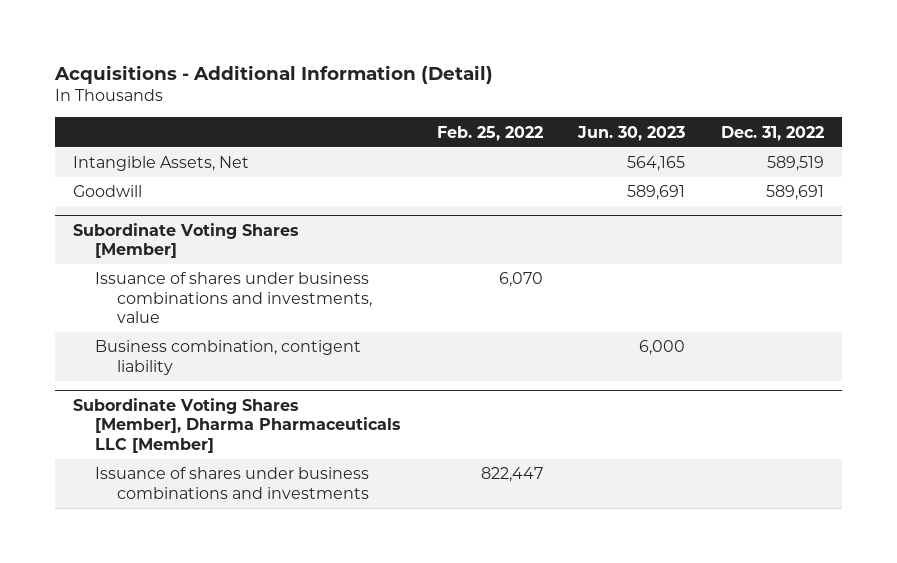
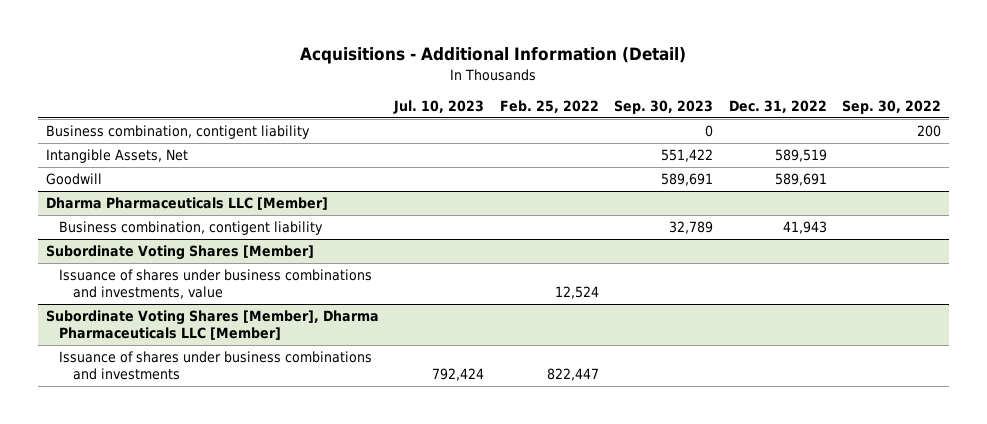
[577,125,686,141] Jun. 30, 2023 -> none
none -> [393,99,485,114] Jul. 10, 2023
none -> [614,99,714,114] Sep. 30, 2023
none -> [841,99,941,114] Sep. 30, 2022
none -> [46,125,311,140] Business combination, contigent liability
none -> [46,197,329,211] Dharma Pharmaceuticals LLC [Member]
none -> [59,221,324,236] Business combination, contigent liability
[94,340,361,375] Business combination, contigent liability -> none
[498,272,543,288] 6,070 -> [554,286,599,300] 12,524

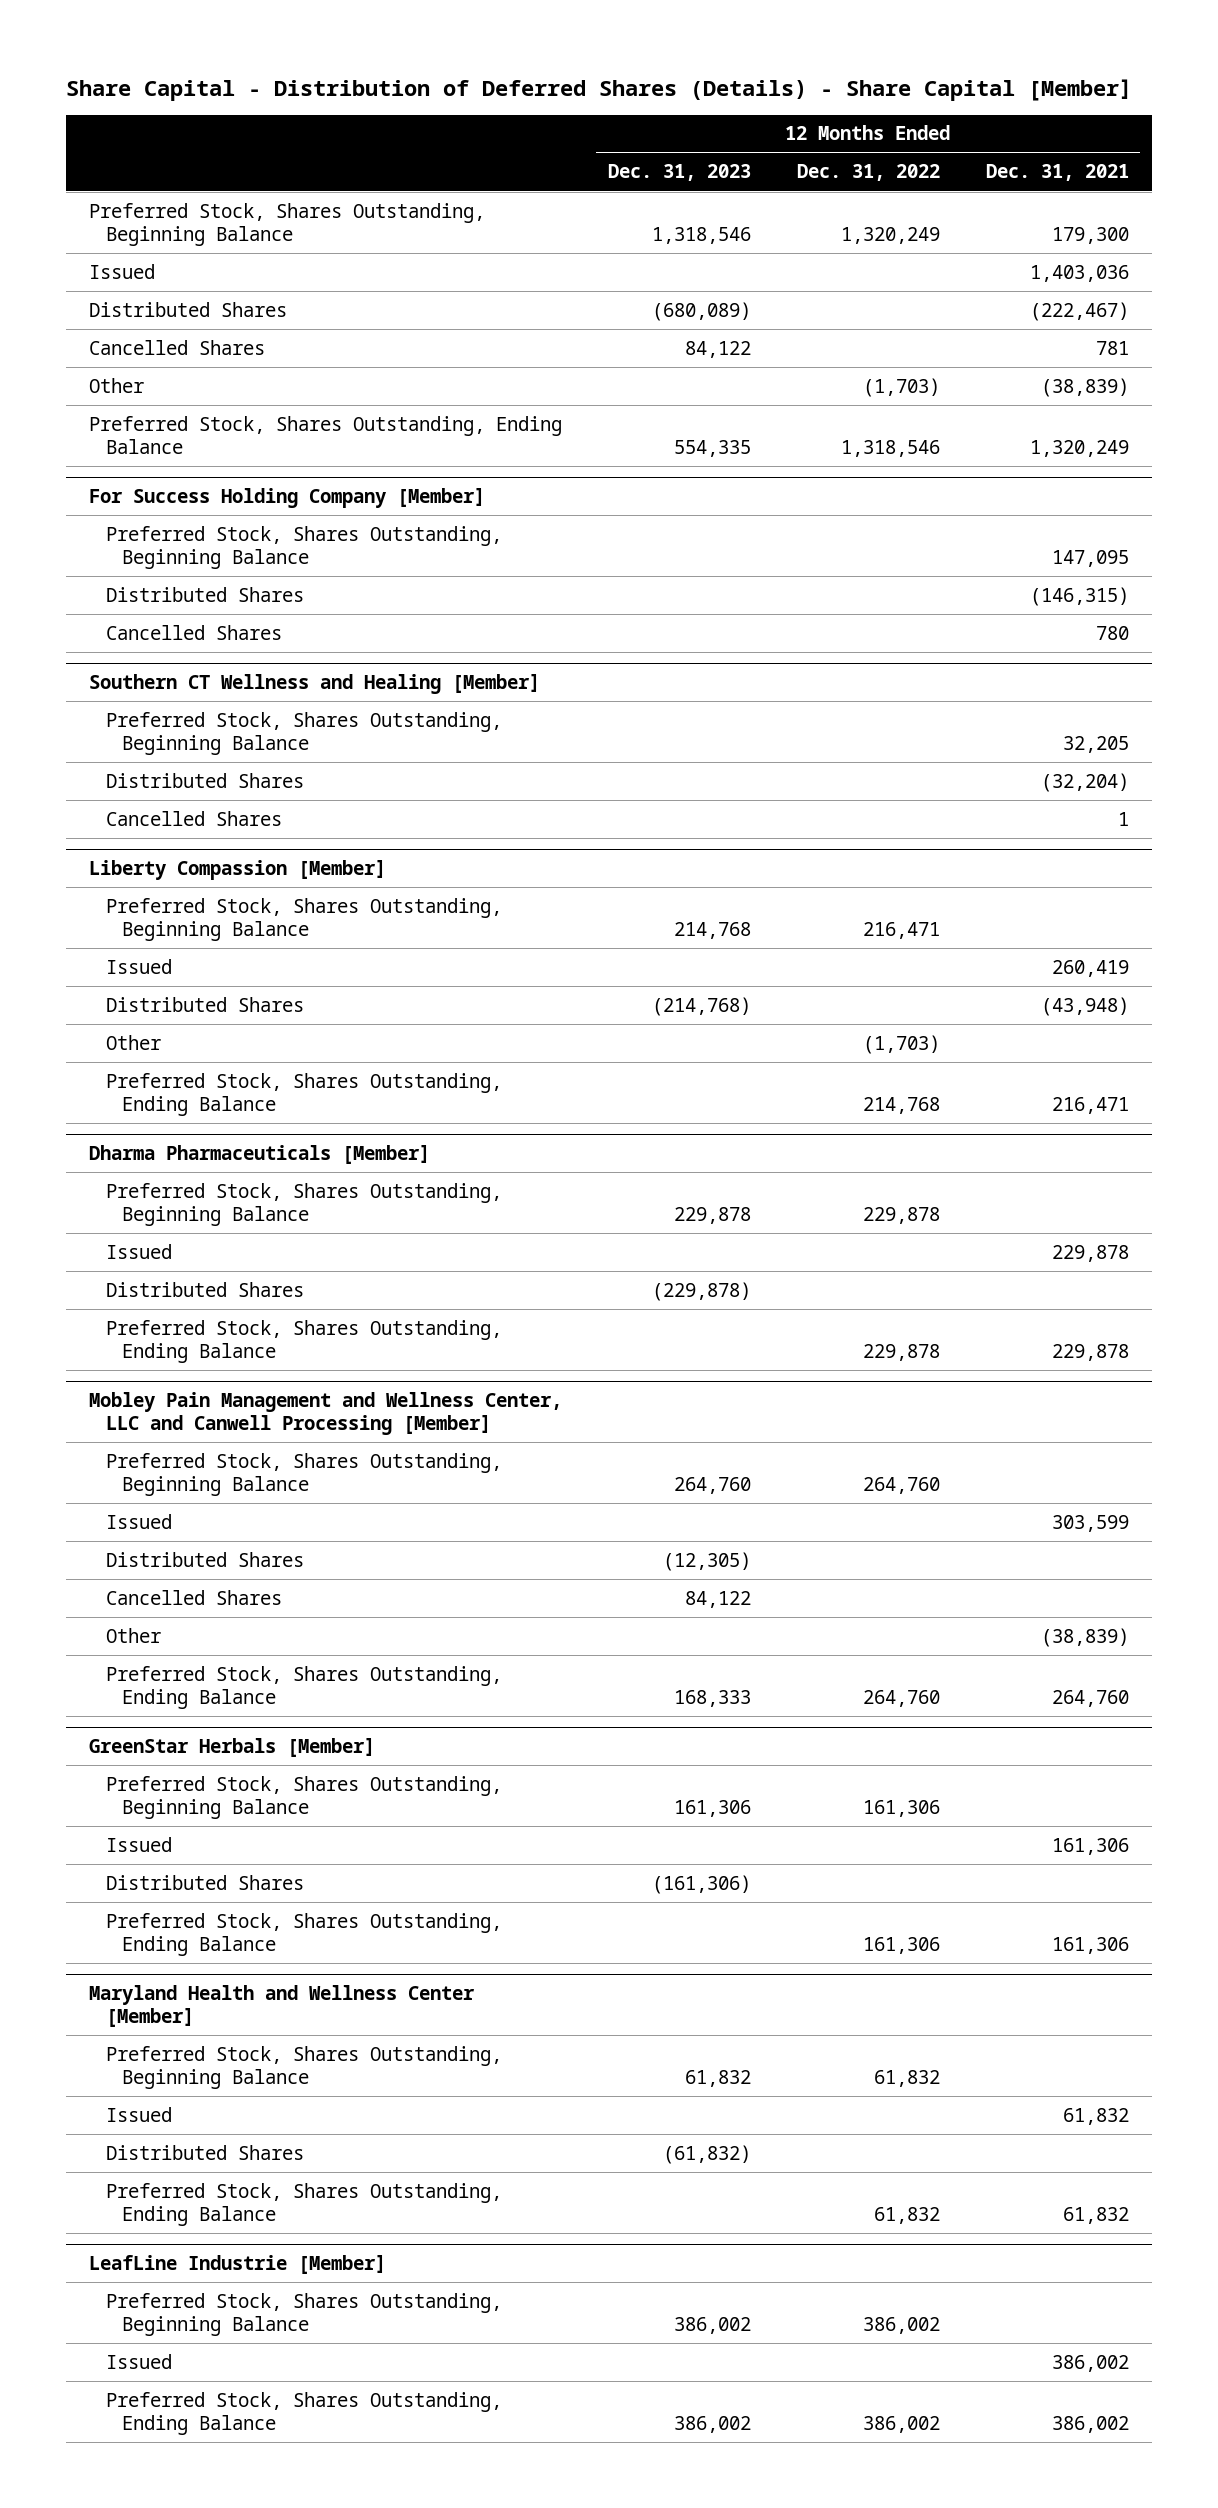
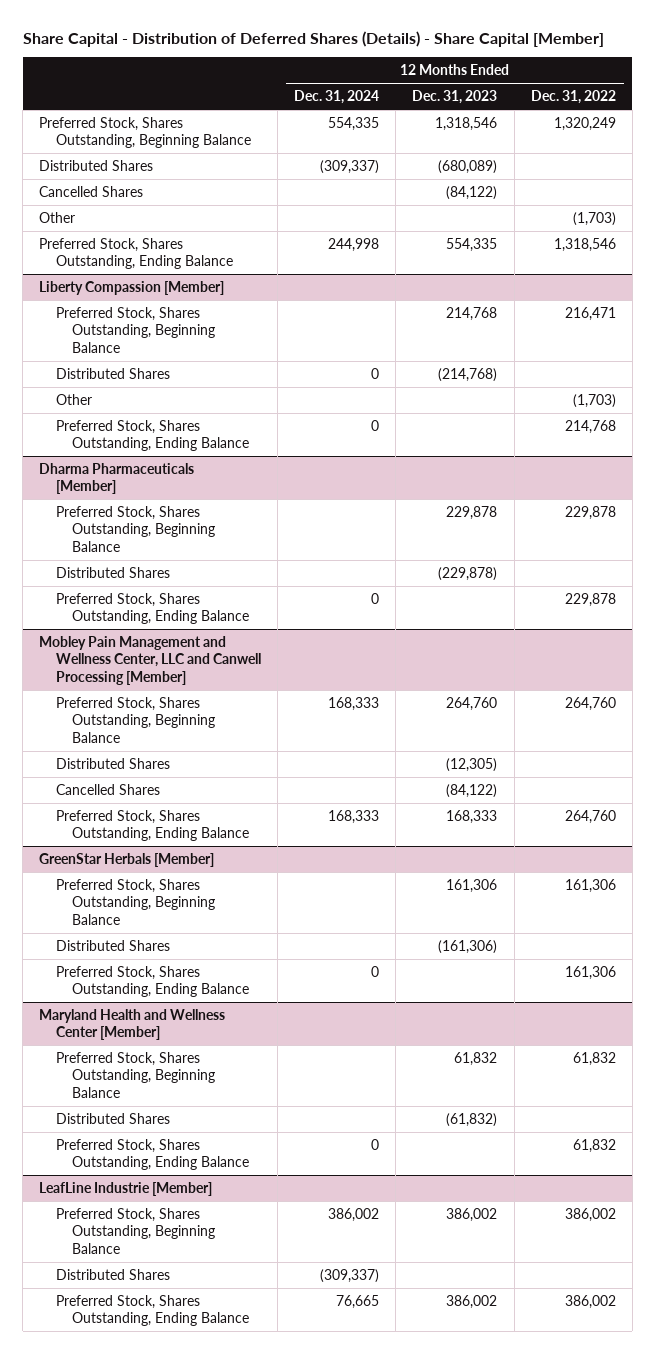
[985,164,1129,182] Dec. 31, 2021 -> none
none -> [294,90,380,105] Dec. 31, 2024
[89,263,156,279] Issued -> none
[684,340,751,358] 84,122 -> [446,185,498,200] (84,122)
[89,488,486,509] For Success Holding Company [Member] -> none
[105,525,502,569] Preferred Stock, Shares Outstanding, Beginning Balance -> none
[105,586,304,602] Distributed Shares -> none
[105,624,282,640] Cancelled Shares -> none
[89,674,541,695] Southern CT Wellness and Healing [Member] -> none
[105,711,502,755] Preferred Stock, Shares Outstanding, Beginning Balance -> none
[105,772,304,788] Distributed Shares -> none
[105,810,282,826] Cancelled Shares -> none
[105,958,172,974] Issued -> none
[105,1243,172,1259] Issued -> none
[105,1513,172,1529] Issued -> none
[105,1627,161,1643] Other -> none
[684,1590,751,1608] 84,122 -> [446,783,498,798] (84,122)
[105,1836,172,1852] Issued -> none
[105,2106,172,2122] Issued -> none
[105,2353,172,2369] Issued -> none
none -> [55,1268,170,1280] Distributed Shares

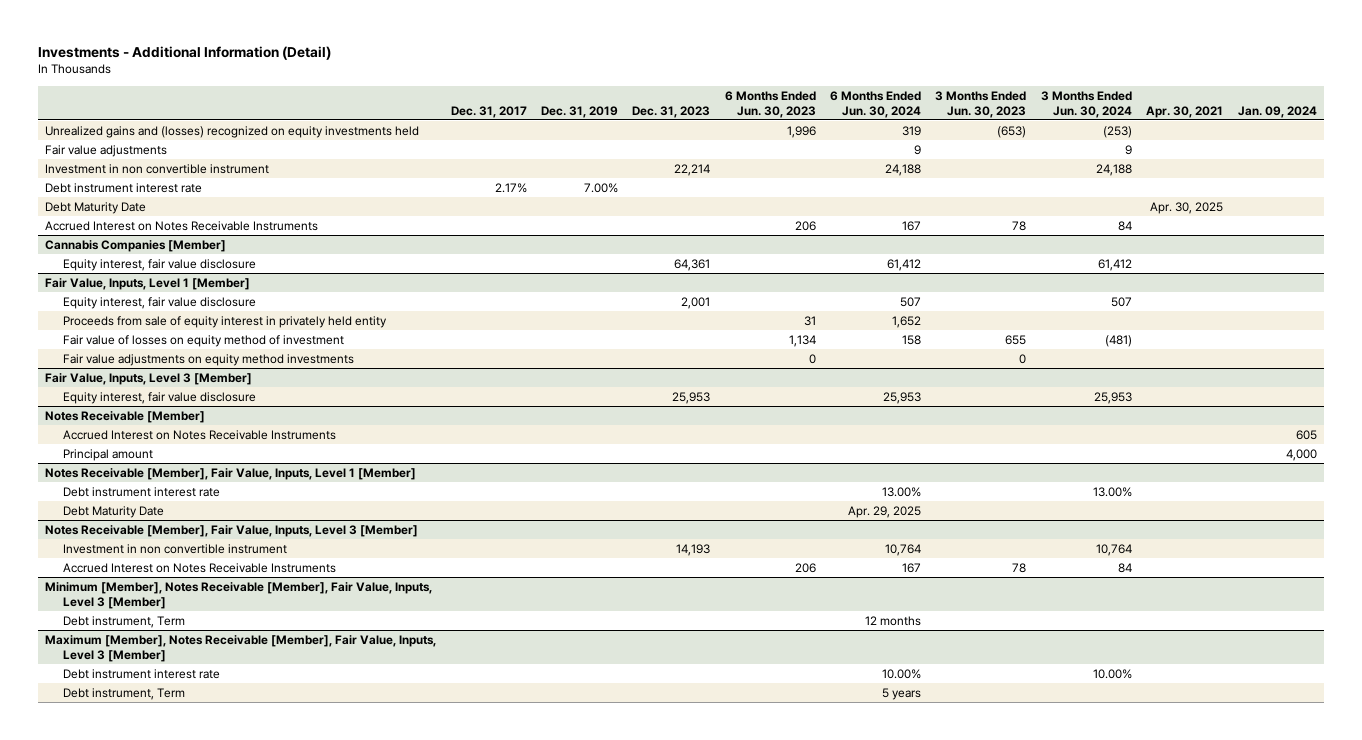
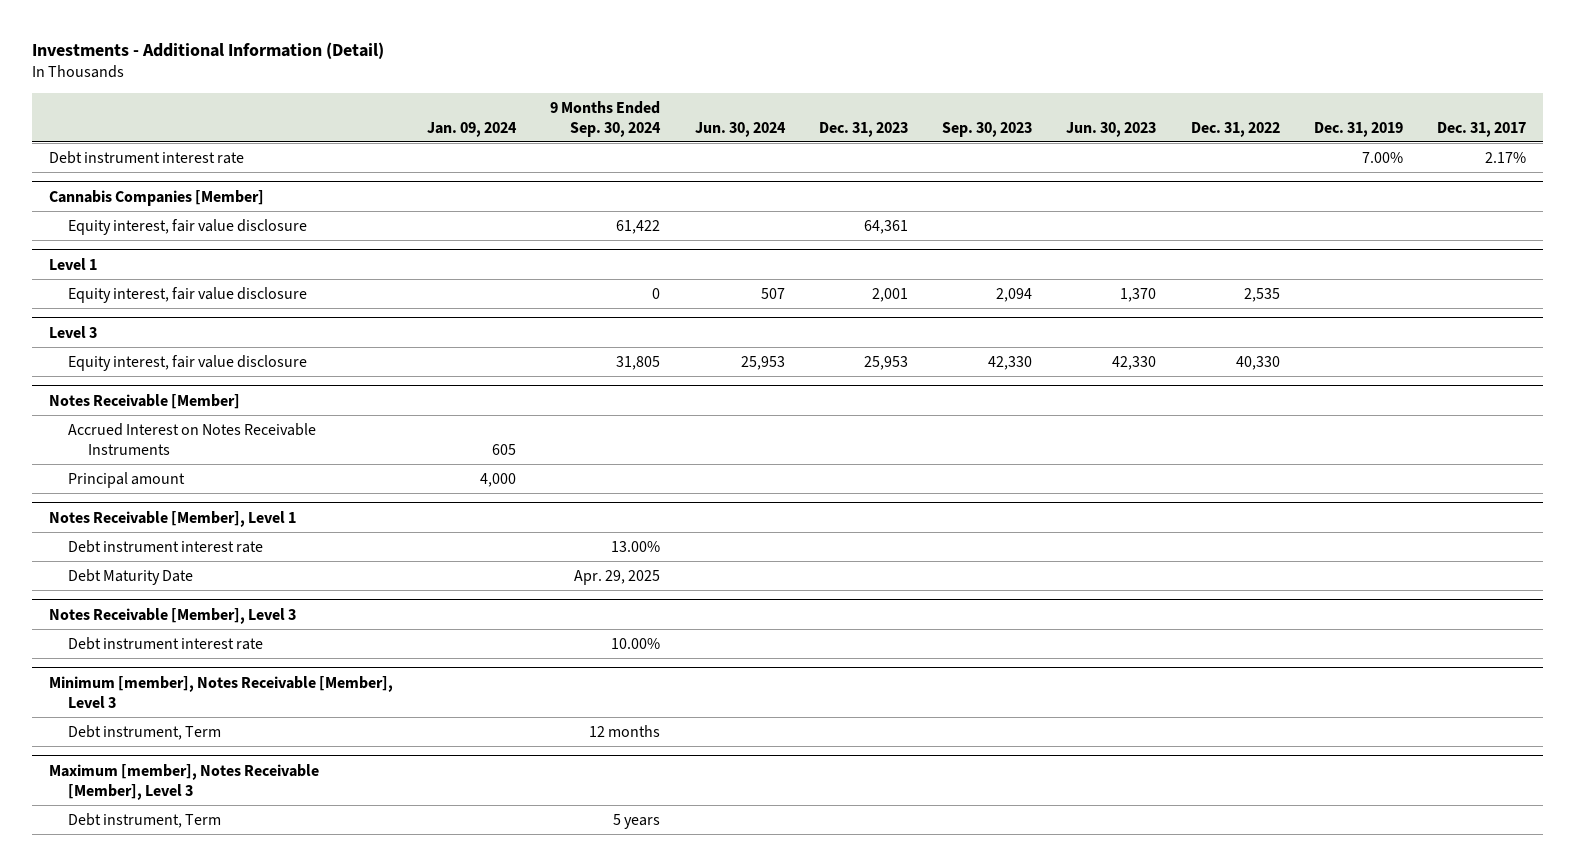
[724,90,816,118] 6 Months Ended Jun. 30, 2023 -> none
[830,90,922,118] 6 Months Ended Jun. 30, 2024 -> none
[935,90,1027,118] 3 Months Ended Jun. 30, 2023 -> none
[1040,90,1132,118] 3 Months Ended Jun. 30, 2024 -> none
[1146,105,1224,118] Apr. 30, 2021 -> none
none -> [550,100,662,137] 9 Months Ended Sep. 30, 2024
none -> [694,121,786,137] Jun. 30, 2024
none -> [942,121,1033,137] Sep. 30, 2023
none -> [1066,121,1157,137] Jun. 30, 2023
none -> [1190,121,1280,137] Dec. 31, 2022
[45,125,420,138] Unrealized gains and (losses) recognized on equity investments held -> none
[45,144,168,157] Fair value adjustments -> none
[45,163,270,174] Investment in non convertible instrument -> none
[45,201,147,214] Debt Maturity Date -> none
[45,220,319,231] Accrued Interest on Notes Receivable Instruments -> none
[45,277,251,290] Fair Value, Inputs, Level 1 [Member] -> [48,257,97,270] Level 1
[63,315,388,328] Proceeds from sale of equity interest in privately held entity -> none
[63,334,345,347] Fair value of losses on equity method of investment -> none
[63,353,355,366] Fair value adjustments on equity method investments -> none
[45,372,253,385] Fair Value, Inputs, Level 3 [Member] -> [48,325,97,338] Level 3
[45,467,417,480] Notes Receivable [Member], Fair Value, Inputs, Level 1 [Member] -> [48,510,296,527] Notes Receivable [Member], Level 1
[63,543,288,554] Investment in non convertible instrument -> none
[63,562,337,573] Accrued Interest on Notes Receivable Instruments -> none
[45,524,419,537] Notes Receivable [Member], Fair Value, Inputs, Level 3 [Member] -> [48,607,296,624] Notes Receivable [Member], Level 3
none -> [68,636,264,650] Debt instrument interest rate
[45,581,433,610] Minimum [Member], Notes Receivable [Member], Fair Value, Inputs, Level 3 [Member] -> [48,675,393,708] Minimum [member], Notes Receivable [Member], Level 3
[63,668,221,679] Debt instrument interest rate -> none
[45,634,437,663] Maximum [Member], Notes Receivable [Member], Fair Value, Inputs, Level 3 [Member] -> [48,763,319,800] Maximum [member], Notes Receivable [Member], Level 3

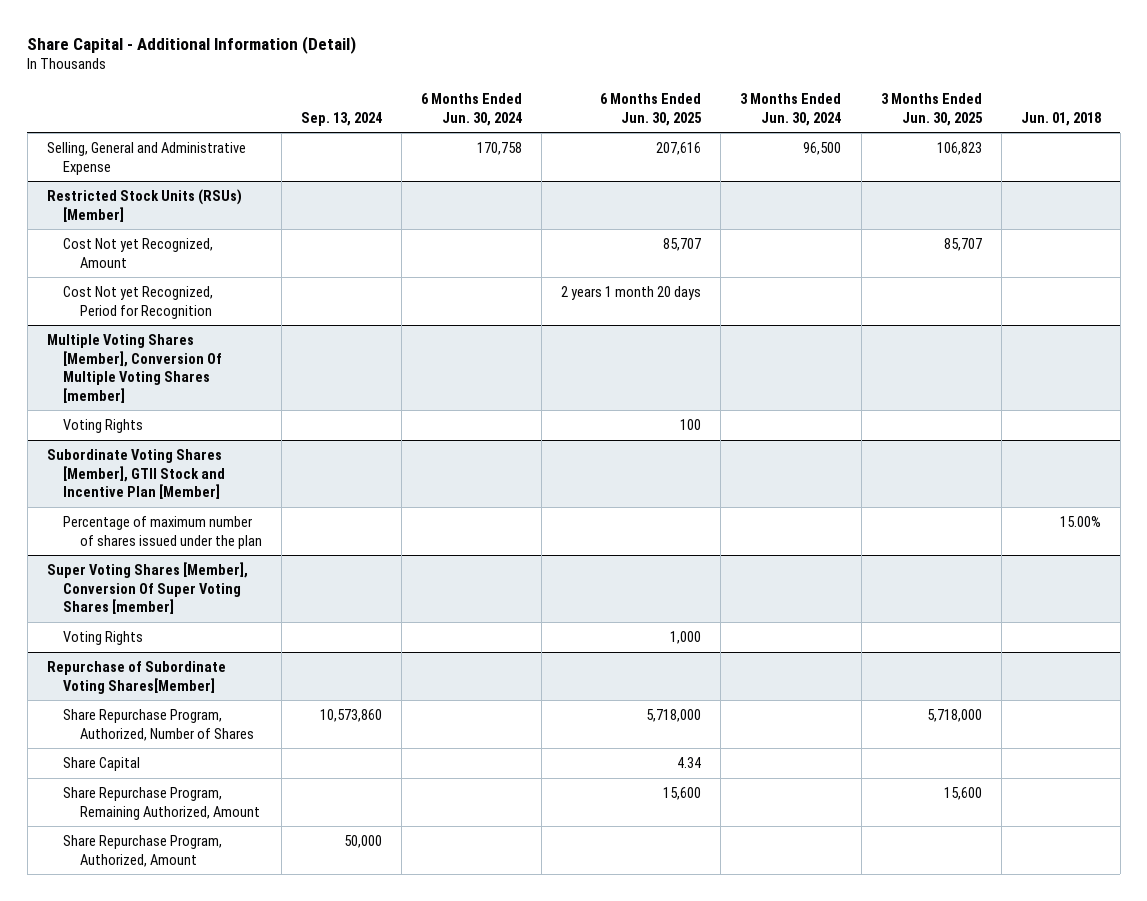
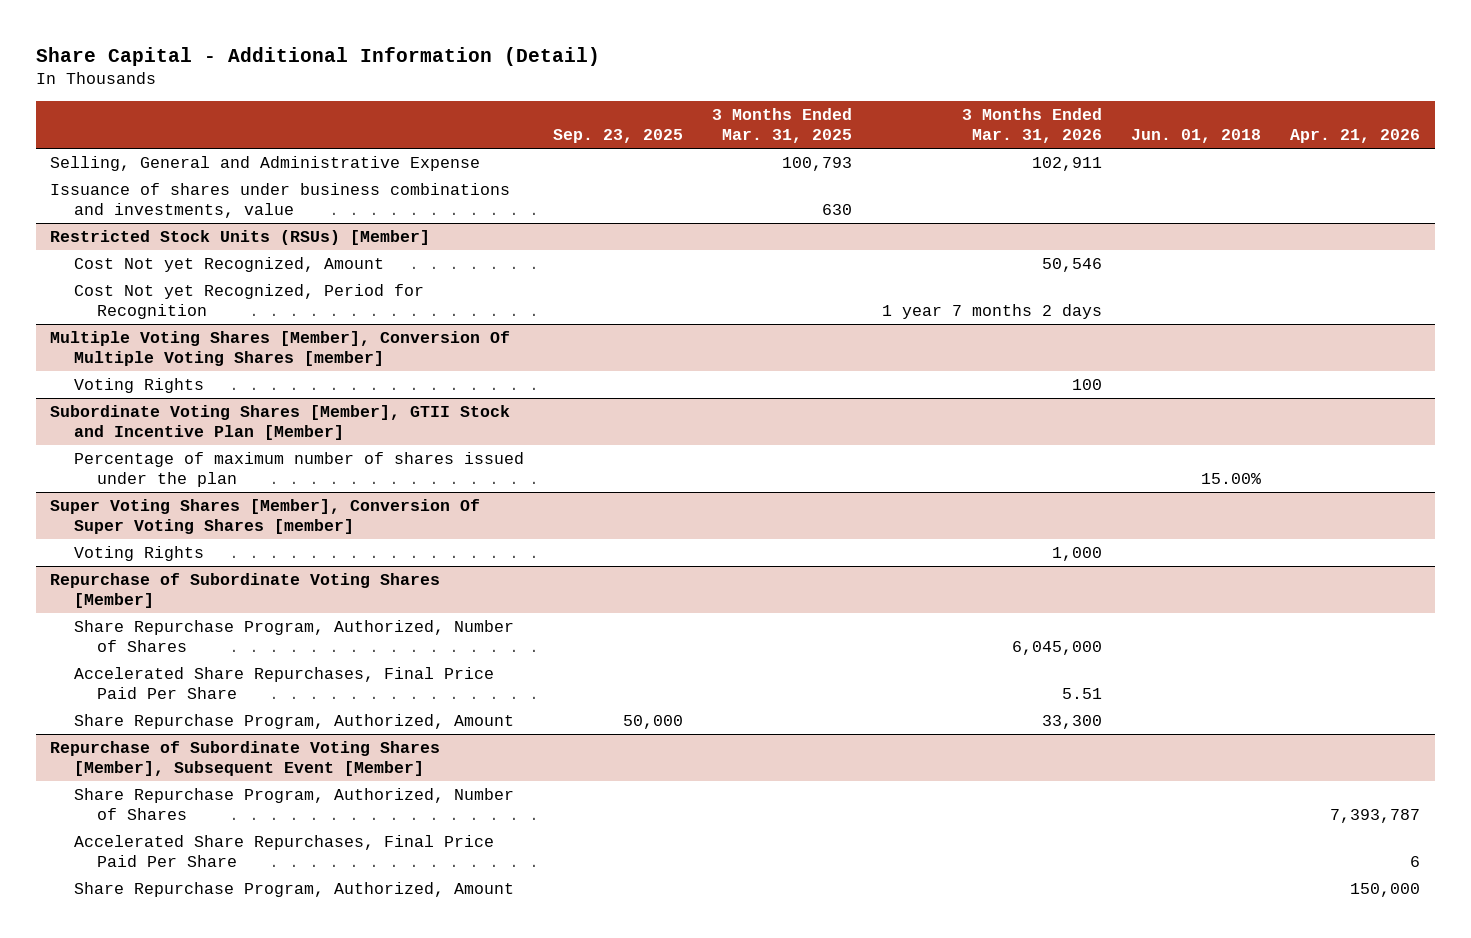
[300,111,382,126] Sep. 13, 2024 -> none
[421,93,523,126] 6 Months Ended Jun. 30, 2024 -> none
[600,93,703,126] 6 Months Ended Jun. 30, 2025 -> none
[740,93,842,126] 3 Months Ended Jun. 30, 2024 -> none
[880,93,983,126] 3 Months Ended Jun. 30, 2025 -> none
none -> [553,128,684,143] Sep. 23, 2025
none -> [712,108,853,143] 3 Months Ended Mar. 31, 2025
none -> [961,108,1102,143] 3 Months Ended Mar. 31, 2026
none -> [1290,128,1421,143] Apr. 21, 2026
none -> [50,183,511,218] Issuance of shares under business combinations and investments, value
[46,661,226,694] Repurchase of Subordinate Voting Shares[Member] -> [50,573,441,608] Repurchase of Subordinate Voting Shares [Member]
[63,787,260,820] Share Repurchase Program, Remaining Authorized, Amount -> none
[63,757,141,772] Share Capital -> [73,667,494,699] Accelerated Share Repurchases, Final Price Paid Per Share
none -> [50,741,441,776] Repurchase of Subordinate Voting Shares [Member], Subsequent Event [Member]
none -> [73,788,514,820] Share Repurchase Program, Authorized, Number of Shares
none -> [73,835,494,867] Accelerated Share Repurchases, Final Price Paid Per Share
none -> [73,882,514,898] Share Repurchase Program, Authorized, Amount

